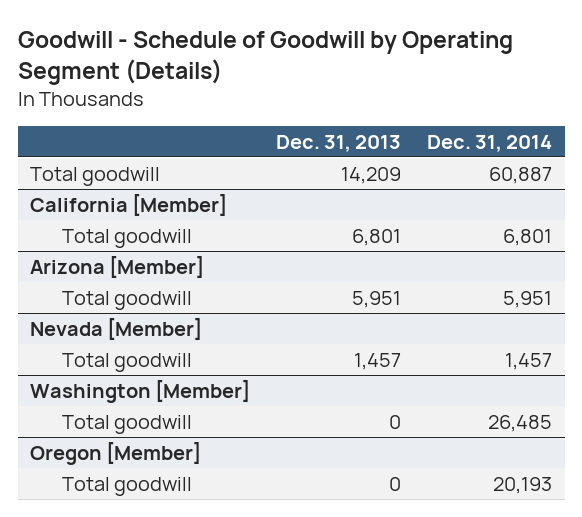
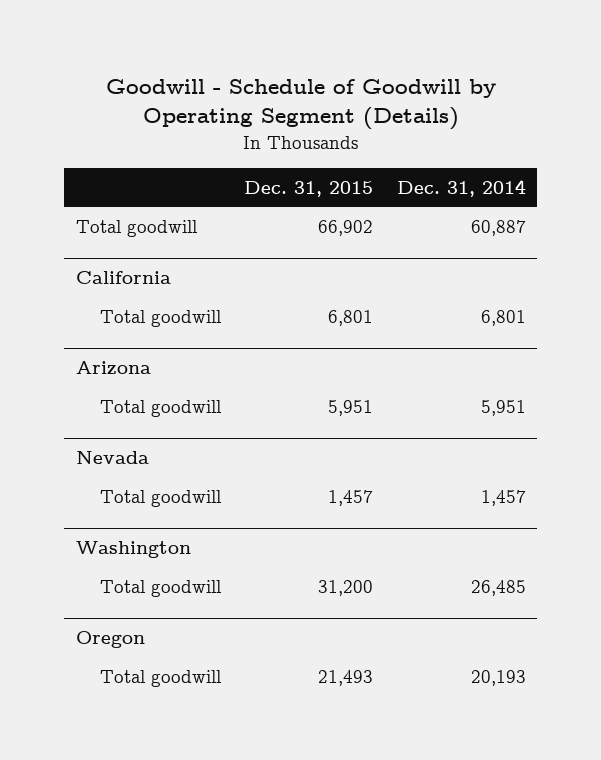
[276,134,402,152] Dec. 31, 2013 -> none
none -> [244,180,374,197] Dec. 31, 2015
[30,193,228,216] California [Member] -> [75,270,171,284] California
[30,255,205,278] Arizona [Member] -> [75,360,151,376] Arizona
[30,317,203,340] Nevada [Member] -> [75,450,149,464] Nevada
[30,379,251,403] Washington [Member] -> [75,540,191,558] Washington
[30,441,202,465] Oregon [Member] -> [75,630,145,648] Oregon

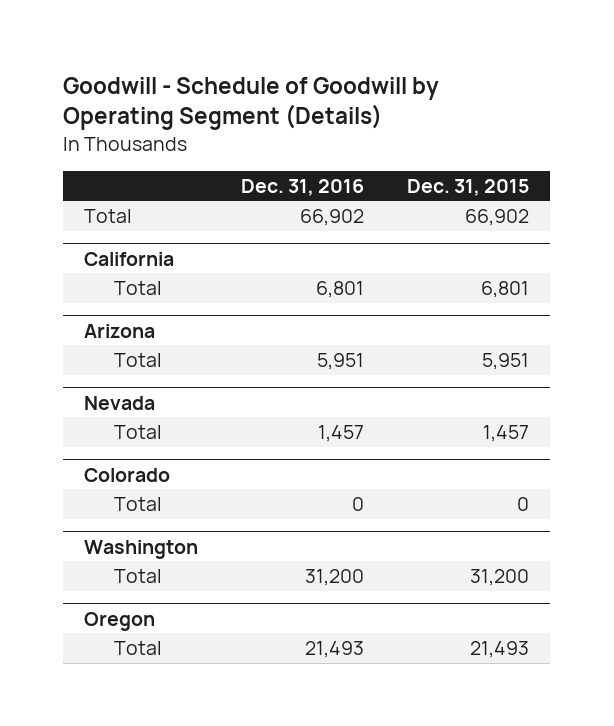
[396,178,526,197] Dec. 31, 2014 -> none
none -> [241,178,365,196] Dec. 31, 2016
[75,219,198,237] Total goodwill -> [84,209,133,224] Total
[99,309,222,327] Total goodwill -> [114,281,163,296] Total
[99,399,222,417] Total goodwill -> [114,353,163,368] Total
[99,489,222,507] Total goodwill -> [114,425,163,440] Total
none -> [84,467,171,482] Colorado
none -> [114,497,163,512] Total
[99,579,222,597] Total goodwill -> [114,569,163,584] Total
[99,669,222,687] Total goodwill -> [114,641,163,656] Total

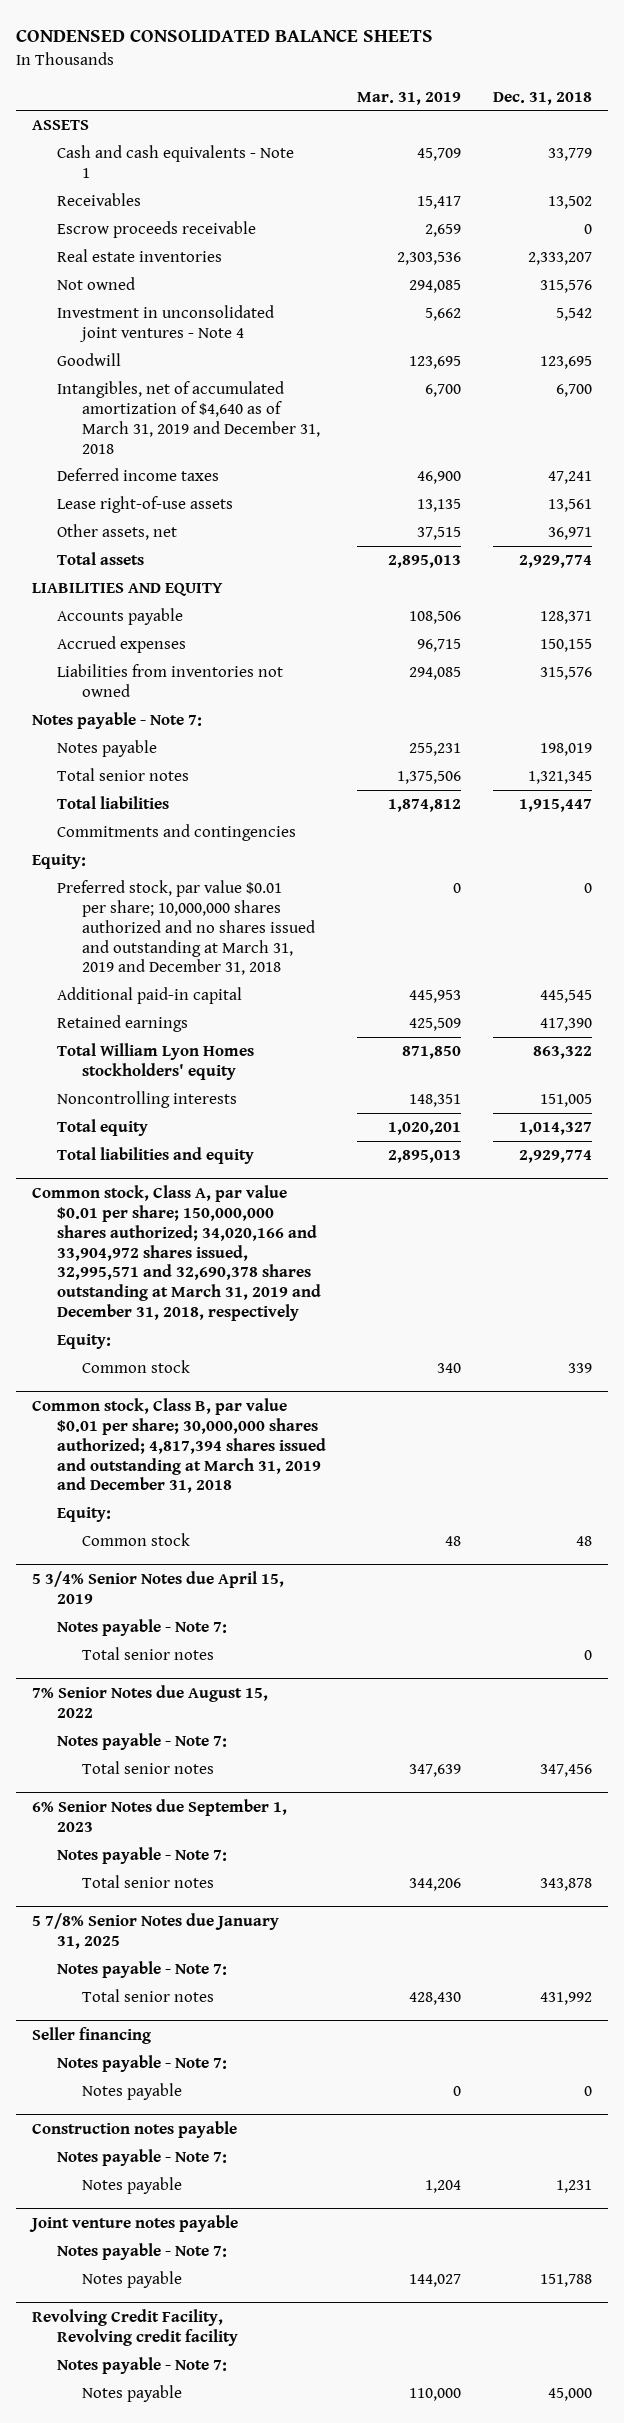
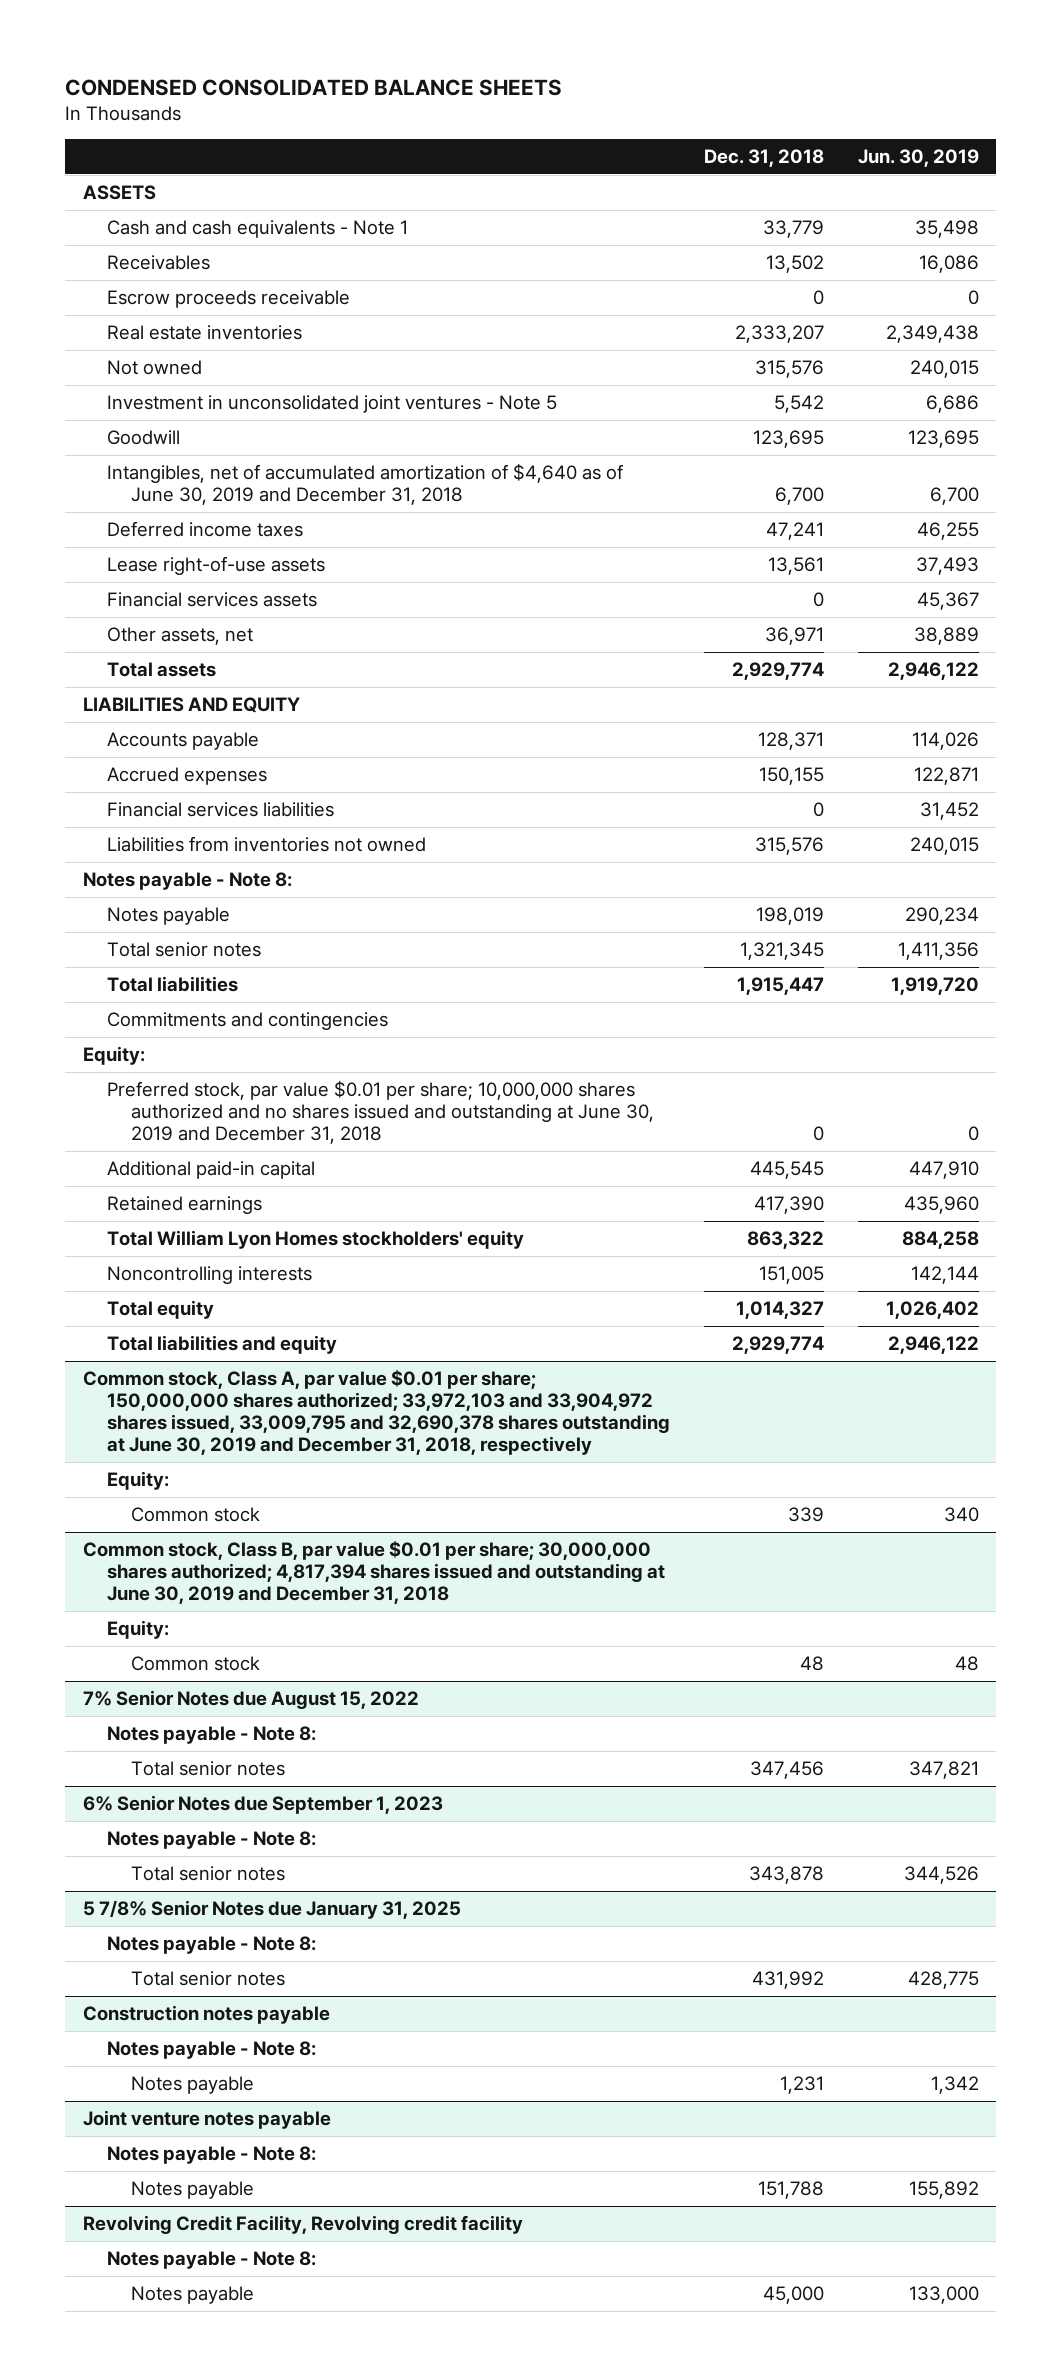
[357,91,462,105] Mar. 31, 2019 -> none
none -> [857,149,979,168] Jun. 30, 2019
[57,305,275,343] Investment in unconsolidated joint ventures - Note 4 -> [106,395,557,414] Investment in unconsolidated joint ventures - Note 5
[57,381,321,454] Intangibles, net of accumulated amortization of $4,640 as of March 31, 2019 and December 31, 2018 -> [106,463,623,506] Intangibles, net of accumulated amortization of $4,640 as of June 30, 2019 and December 31, 2018
none -> [106,592,317,608] Financial services assets
none -> [106,802,334,818] Financial services liabilities
[31,712,202,730] Notes payable - Note 7: -> [82,872,292,891] Notes payable - Note 8:
[57,880,316,976] Preferred stock, par value $0.01 per share; 10,000,000 shares authorized and no shares issued and outstanding at March 31, 2019 and December 31, 2018 -> [106,1080,655,1145] Preferred stock, par value $0.01 per share; 10,000,000 shares authorized and no shares issued and outstanding at June 30, 2019 and December 31, 2018
[31,1185,322,1321] Common stock, Class A, par value $0.01 per share; 150,000,000 shares authorized; 34,020,166 and 33,904,972 shares issued, 32,995,571 and 32,690,378 shares outstanding at March 31, 2019 and December 31, 2018, respectively -> [82,1369,670,1455] Common stock, Class A, par value $0.01 per share; 150,000,000 shares authorized; 33,972,103 and 33,904,972 shares issued, 33,009,795 and 32,690,378 shares outstanding at June 30, 2019 and December 31, 2018, respectively
[31,1398,327,1494] Common stock, Class B, par value $0.01 per share; 30,000,000 shares authorized; 4,817,394 shares issued and outstanding at March 31, 2019 and December 31, 2018 -> [82,1540,665,1605] Common stock, Class B, par value $0.01 per share; 30,000,000 shares authorized; 4,817,394 shares issued and outstanding at June 30, 2019 and December 31, 2018
[31,1571,284,1604] 5 3/4% Senior Notes due April 15, 2019 -> none
[57,1619,228,1637] Notes payable - Note 7: -> none
[82,1647,215,1661] Total senior notes -> none
[57,1733,228,1751] Notes payable - Note 7: -> [106,1726,316,1745] Notes payable - Note 8:
[57,1847,228,1865] Notes payable - Note 7: -> [106,1831,316,1850] Notes payable - Note 8:
[57,1961,228,1979] Notes payable - Note 7: -> [106,1936,316,1955] Notes payable - Note 8:
[31,2027,151,2045] Seller financing -> none
[57,2055,228,2073] Notes payable - Note 7: -> none
[82,2083,183,2101] Notes payable -> none
[57,2149,228,2167] Notes payable - Note 7: -> [106,2041,316,2060] Notes payable - Note 8:
[57,2243,228,2261] Notes payable - Note 7: -> [106,2146,316,2165] Notes payable - Note 8:
[57,2357,228,2375] Notes payable - Note 7: -> [106,2251,316,2270] Notes payable - Note 8:

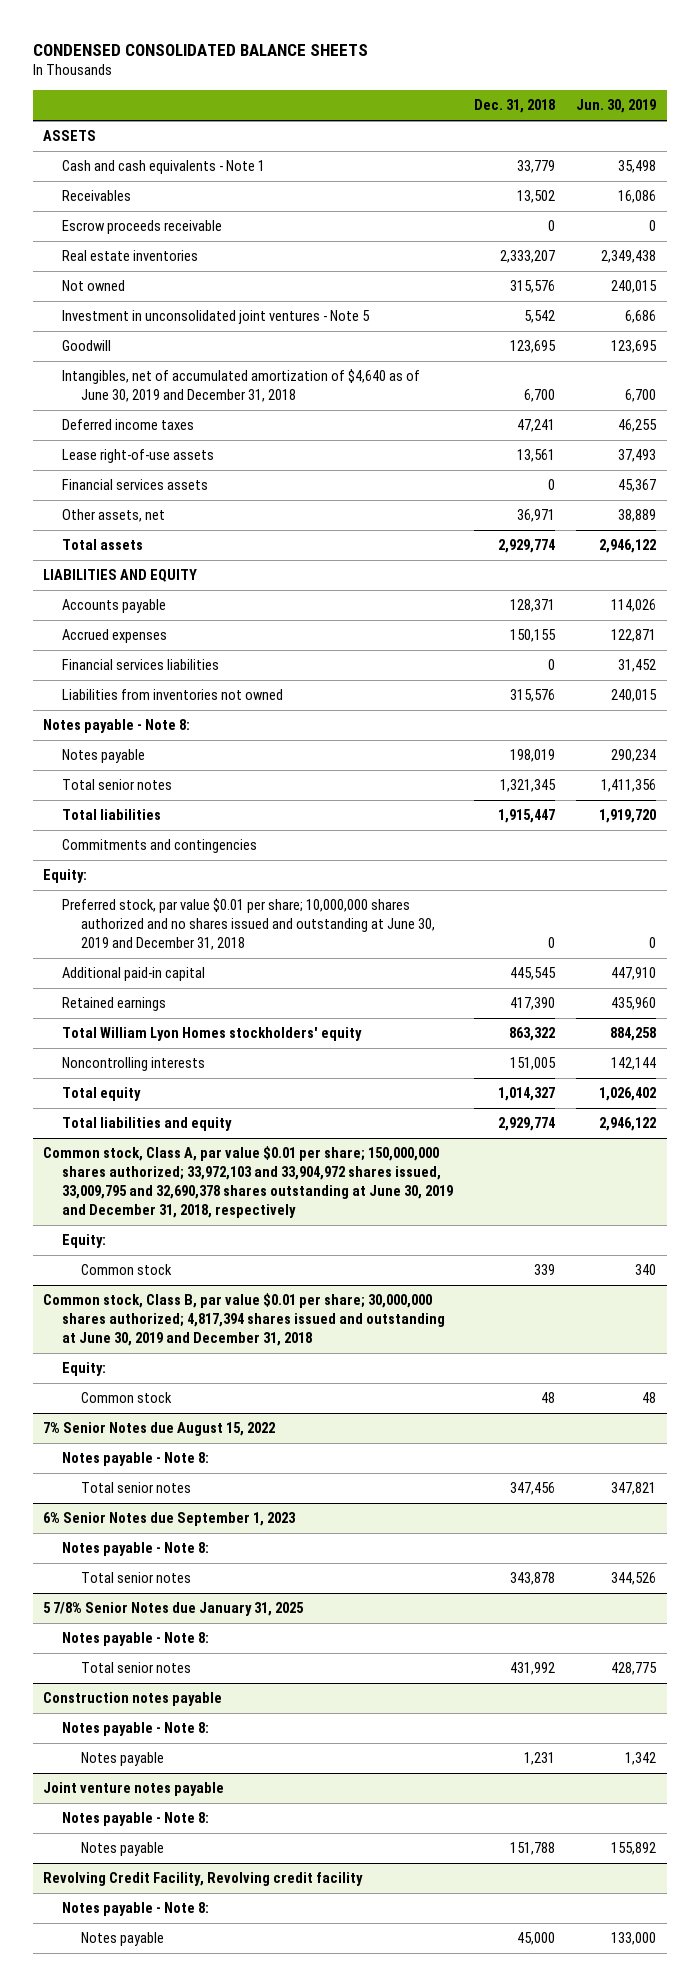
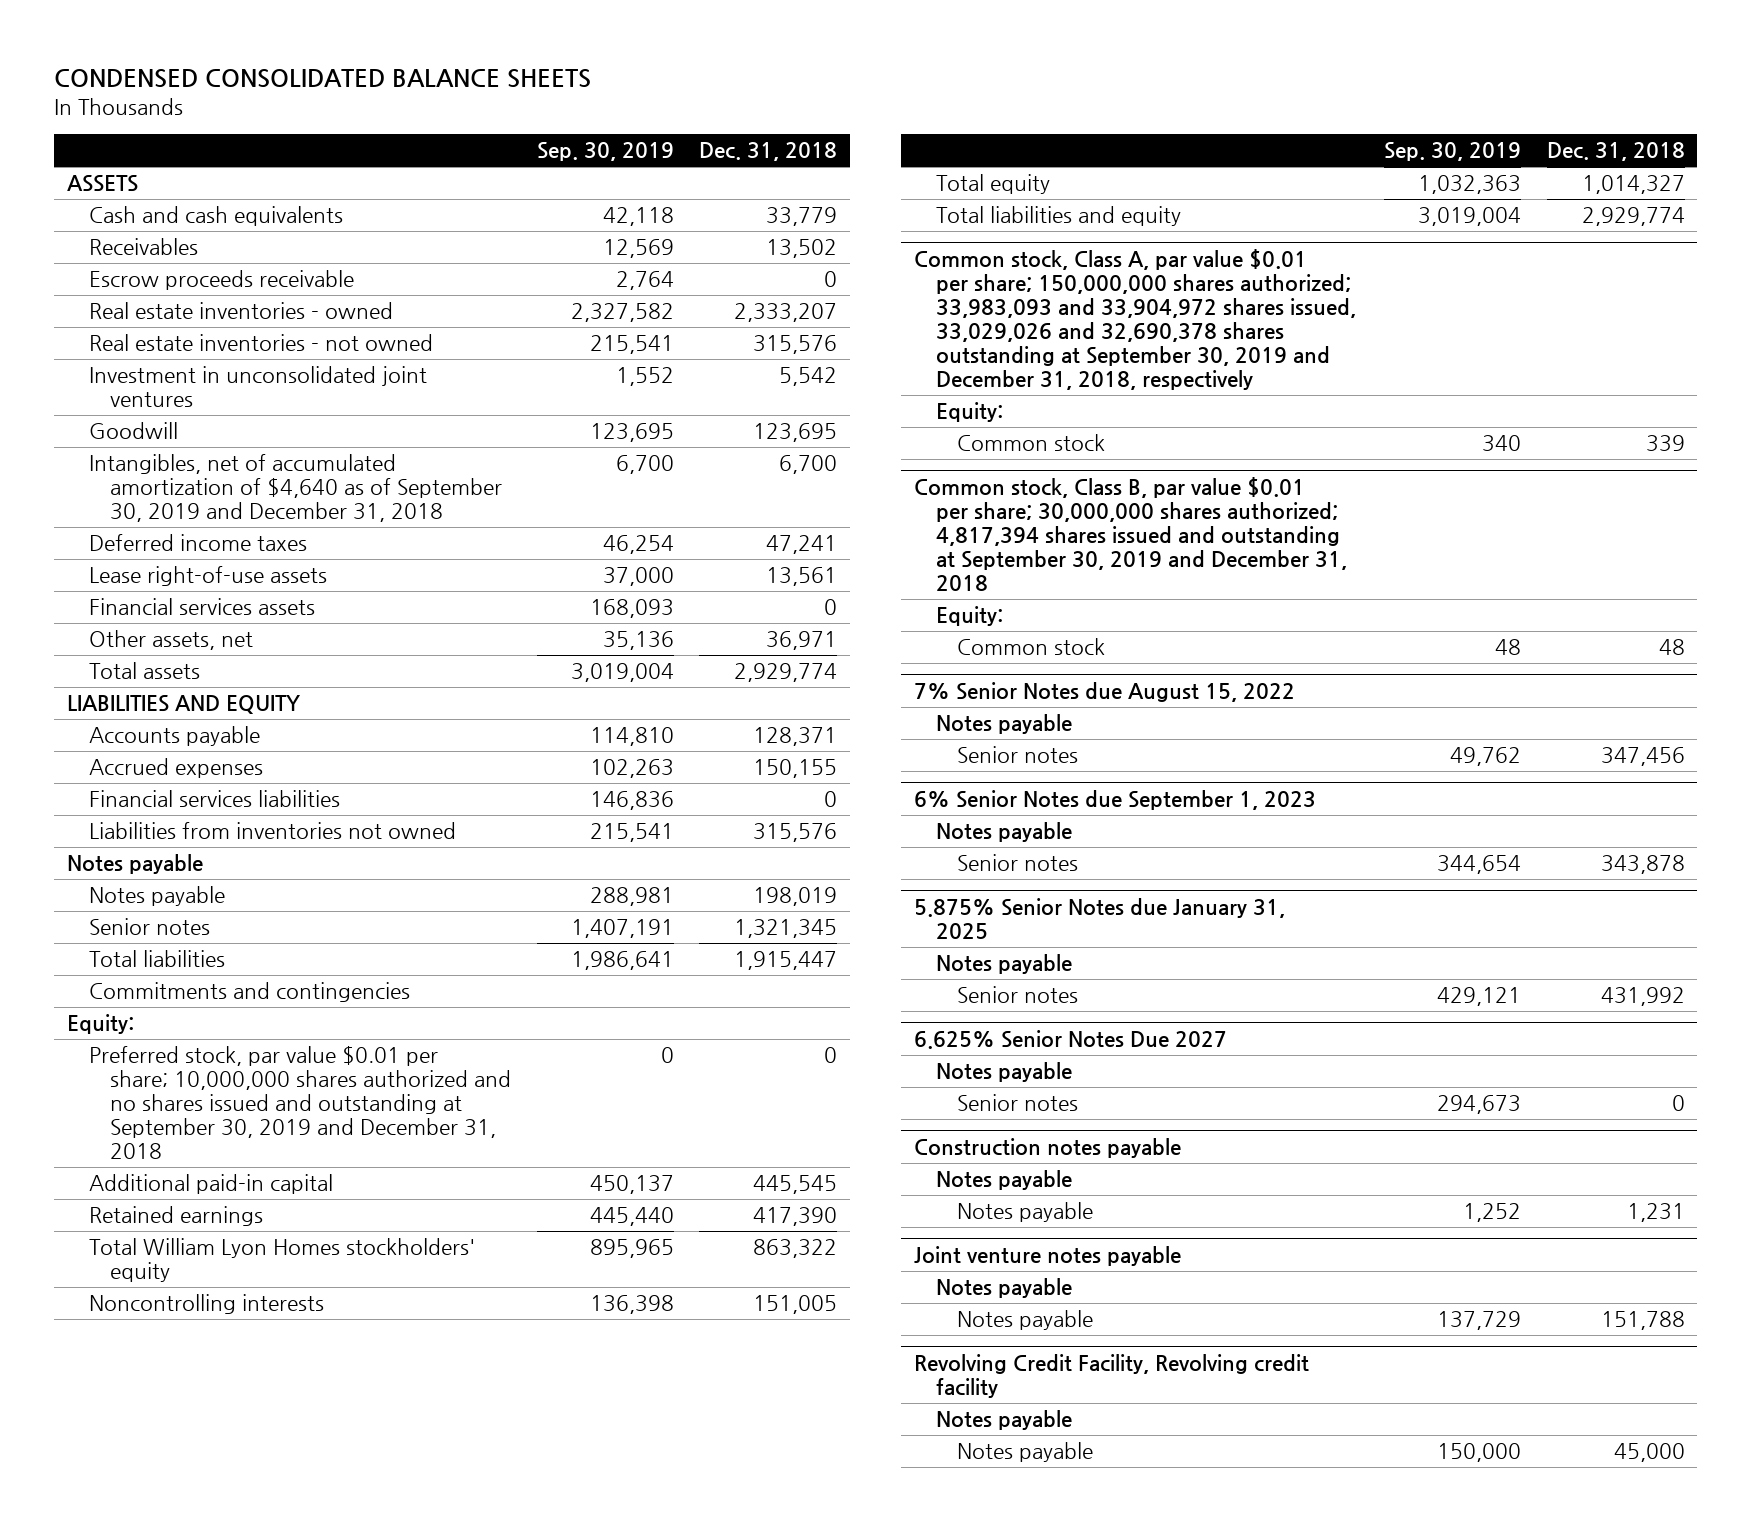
[576,99,657,114] Jun. 30, 2019 -> none
none -> [536,142,674,162] Sep. 30, 2019
[62,160,266,175] Cash and cash equivalents - Note 1 -> [88,206,343,227] Cash and cash equivalents
[62,250,199,262] Real estate inventories -> [88,302,393,320] Real estate inventories - owned
[62,280,126,292] Not owned -> [88,334,433,352] Real estate inventories - not owned
[62,310,371,325] Investment in unconsolidated joint ventures - Note 5 -> [88,366,427,408] Investment in unconsolidated joint ventures
[62,369,421,403] Intangibles, net of accumulated amortization of $4,640 as of June 30, 2019 and December 31, 2018 -> [88,454,503,523] Intangibles, net of accumulated amortization of $4,640 as of September 30, 2019 and December 31, 2018
[43,719,191,734] Notes payable - Note 8: -> [66,854,203,875] Notes payable
[62,779,173,791] Total senior notes -> [88,918,210,936] Senior notes
[62,898,436,951] Preferred stock, par value $0.01 per share; 10,000,000 shares authorized and no shares issued and outstanding at June 30, 2019 and December 31, 2018 -> [88,1046,512,1159] Preferred stock, par value $0.01 per share; 10,000,000 shares authorized and no shares issued and outstanding at September 30, 2019 and December 31, 2018
[43,1146,454,1218] Common stock, Class A, par value $0.01 per share; 150,000,000 shares authorized; 33,972,103 and 33,904,972 shares issued, 33,009,795 and 32,690,378 shares outstanding at June 30, 2019 and December 31, 2018, respectively -> [914,249,1356,390] Common stock, Class A, par value $0.01 per share; 150,000,000 shares authorized; 33,983,093 and 33,904,972 shares issued, 33,029,026 and 32,690,378 shares outstanding at September 30, 2019 and December 31, 2018, respectively
[43,1293,446,1347] Common stock, Class B, par value $0.01 per share; 30,000,000 shares authorized; 4,817,394 shares issued and outstanding at June 30, 2019 and December 31, 2018 -> [914,477,1347,591] Common stock, Class B, par value $0.01 per share; 30,000,000 shares authorized; 4,817,394 shares issued and outstanding at September 30, 2019 and December 31, 2018
[62,1452,210,1467] Notes payable - Note 8: -> [935,714,1072,735] Notes payable
[81,1482,192,1494] Total senior notes -> [957,746,1079,764] Senior notes
[62,1542,210,1557] Notes payable - Note 8: -> [935,822,1072,843] Notes payable
[81,1572,192,1584] Total senior notes -> [957,854,1079,872] Senior notes
[43,1602,305,1617] 5 7/8% Senior Notes due January 31, 2025 -> [914,898,1286,940] 5.875% Senior Notes due January 31, 2025
[62,1632,210,1647] Notes payable - Note 8: -> [935,954,1072,975] Notes payable
[81,1662,192,1674] Total senior notes -> [957,986,1079,1004] Senior notes
none -> [914,1030,1228,1050] 6.625% Senior Notes Due 2027
none -> [935,1062,1072,1083] Notes payable
none -> [957,1094,1079,1112] Senior notes
[62,1722,210,1737] Notes payable - Note 8: -> [935,1170,1072,1191] Notes payable
[62,1812,210,1827] Notes payable - Note 8: -> [935,1278,1072,1299] Notes payable
[62,1902,210,1917] Notes payable - Note 8: -> [935,1410,1072,1431] Notes payable

